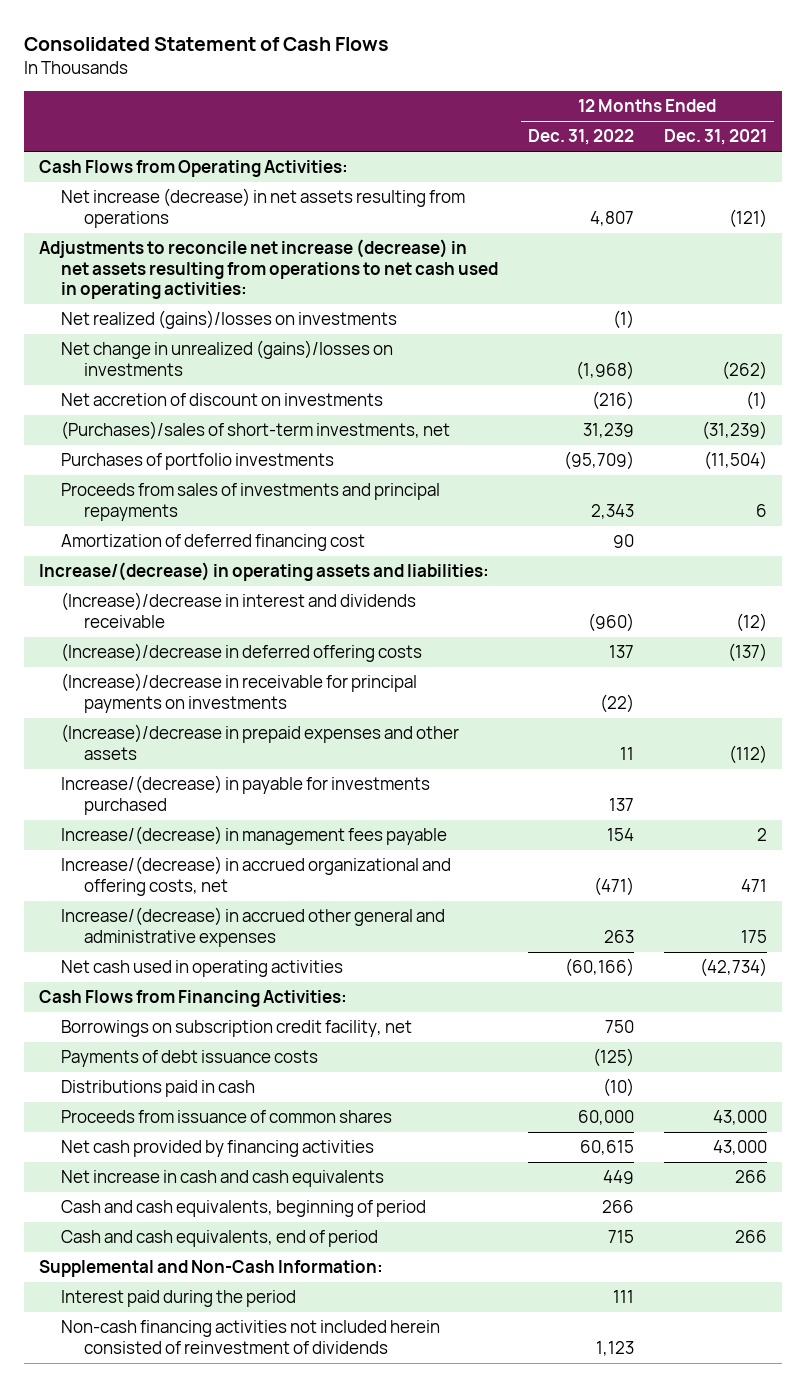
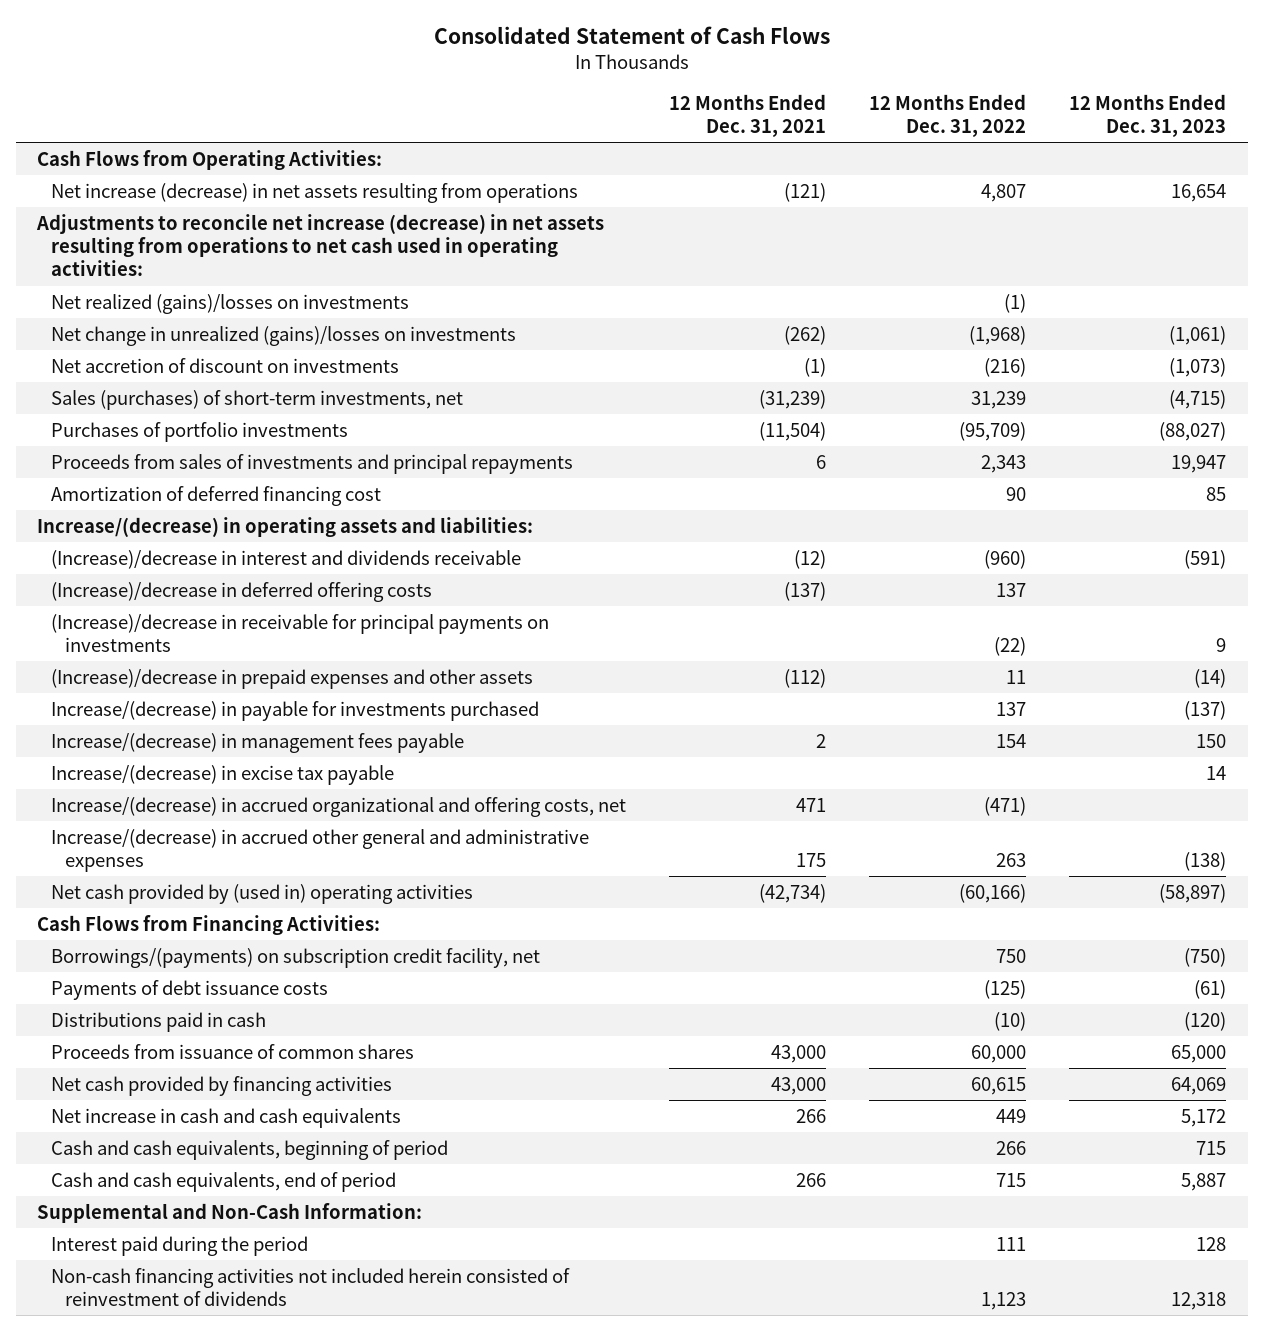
none -> [1069,93,1227,137] 12 Months Ended Dec. 31, 2023
[61,421,451,441] (Purchases)/sales of short-term investments, net -> [50,389,463,410] Sales (purchases) of short-term investments, net
none -> [50,764,394,785] Increase/(decrease) in excise tax payable
[61,960,344,978] Net cash used in operating activities -> [50,883,473,904] Net cash provided by (used in) operating activities
[61,1020,413,1038] Borrowings on subscription credit facility, net -> [50,947,540,968] Borrowings/(payments) on subscription credit facility, net

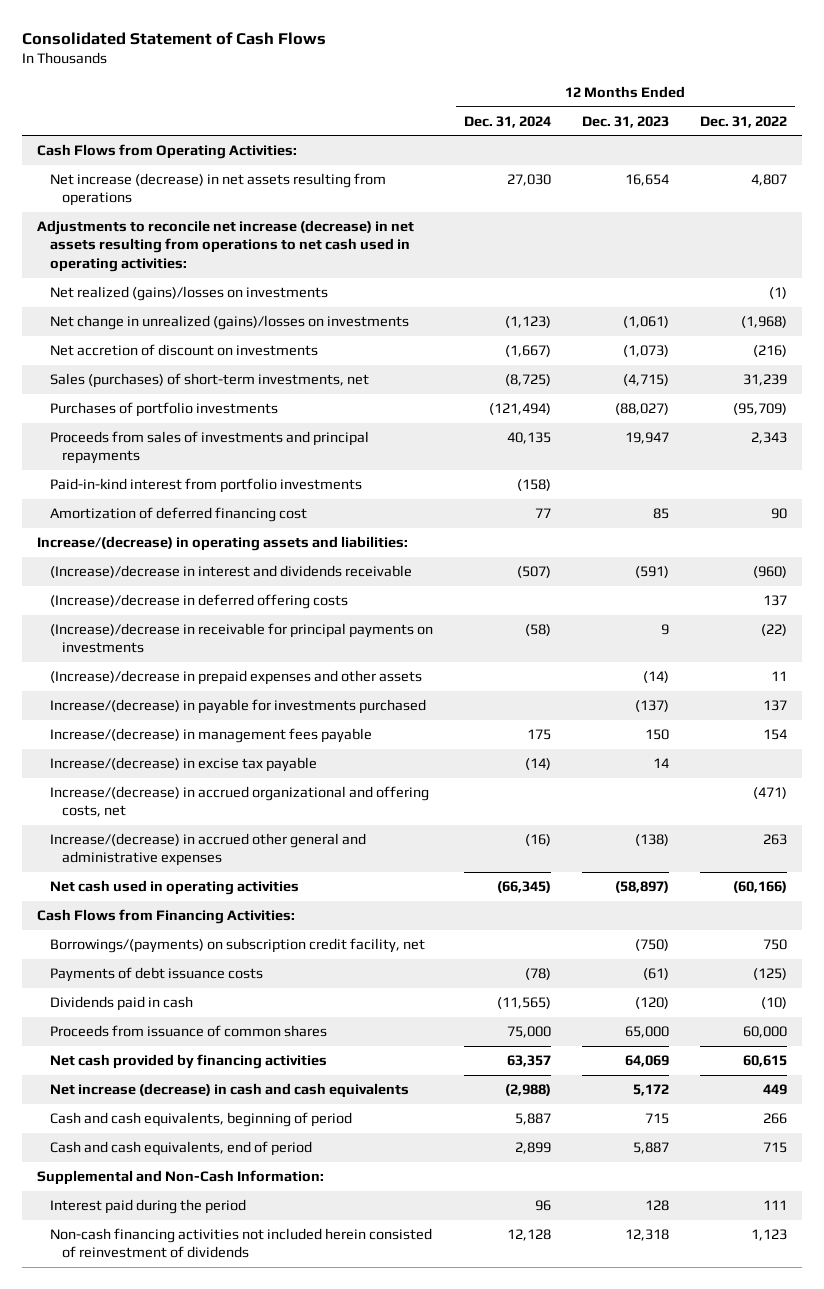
[669,93,827,137] 12 Months Ended Dec. 31, 2021 -> none
none -> [463,115,551,128] Dec. 31, 2024
none -> [49,478,362,494] Paid-in-kind interest from portfolio investments
[50,883,473,904] Net cash provided by (used in) operating activities -> [49,880,299,896] Net cash used in operating activities
[50,1011,266,1032] Distributions paid in cash -> [49,996,193,1012] Dividends paid in cash
[50,1107,401,1128] Net increase in cash and cash equivalents -> [49,1083,409,1099] Net increase (decrease) in cash and cash equivalents

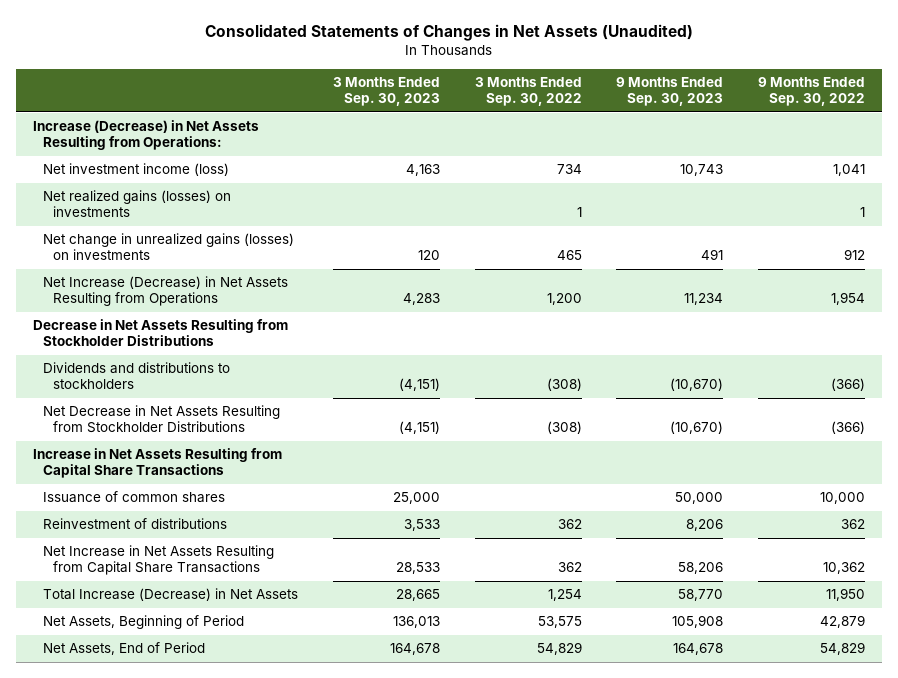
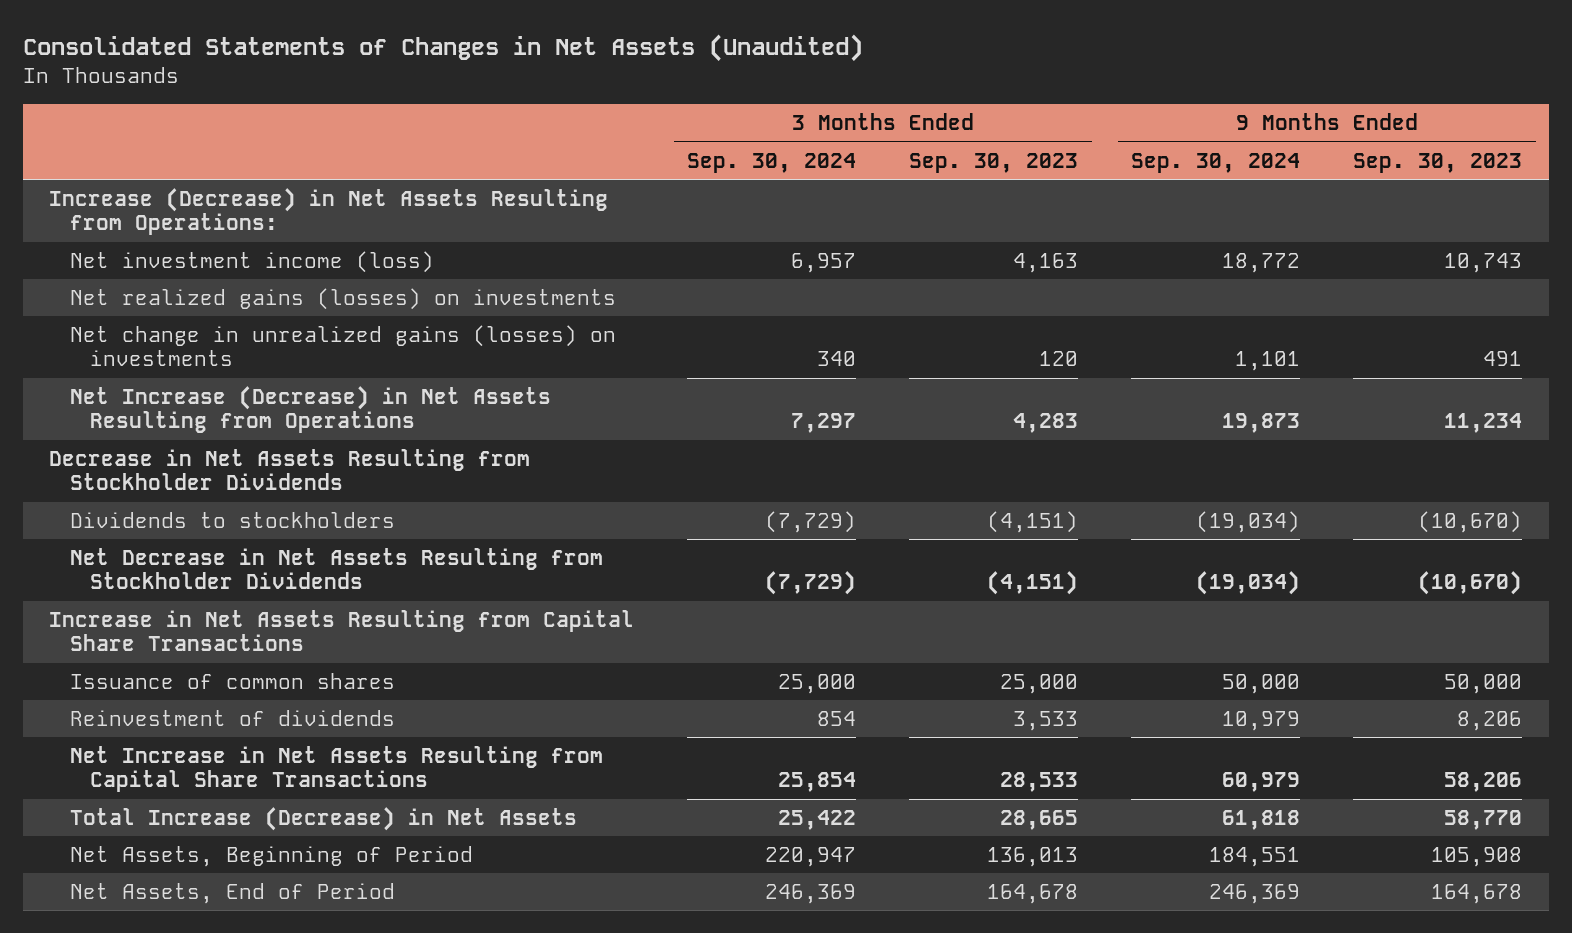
[474,77,582,107] 3 Months Ended Sep. 30, 2022 -> none
[758,77,866,107] 9 Months Ended Sep. 30, 2022 -> none
none -> [687,152,857,173] Sep. 30, 2024
none -> [1131,152,1301,173] Sep. 30, 2024
[32,319,288,347] Decrease in Net Assets Resulting from Stockholder Distributions -> [49,449,531,491] Decrease in Net Assets Resulting from Stockholder Dividends
[42,362,230,390] Dividends and distributions to stockholders -> [69,512,395,529] Dividends to stockholders
[42,405,280,434] Net Decrease in Net Assets Resulting from Stockholder Distributions -> [69,548,603,590] Net Decrease in Net Assets Resulting from Stockholder Dividends
[42,518,227,530] Reinvestment of distributions -> [69,710,395,727] Reinvestment of dividends

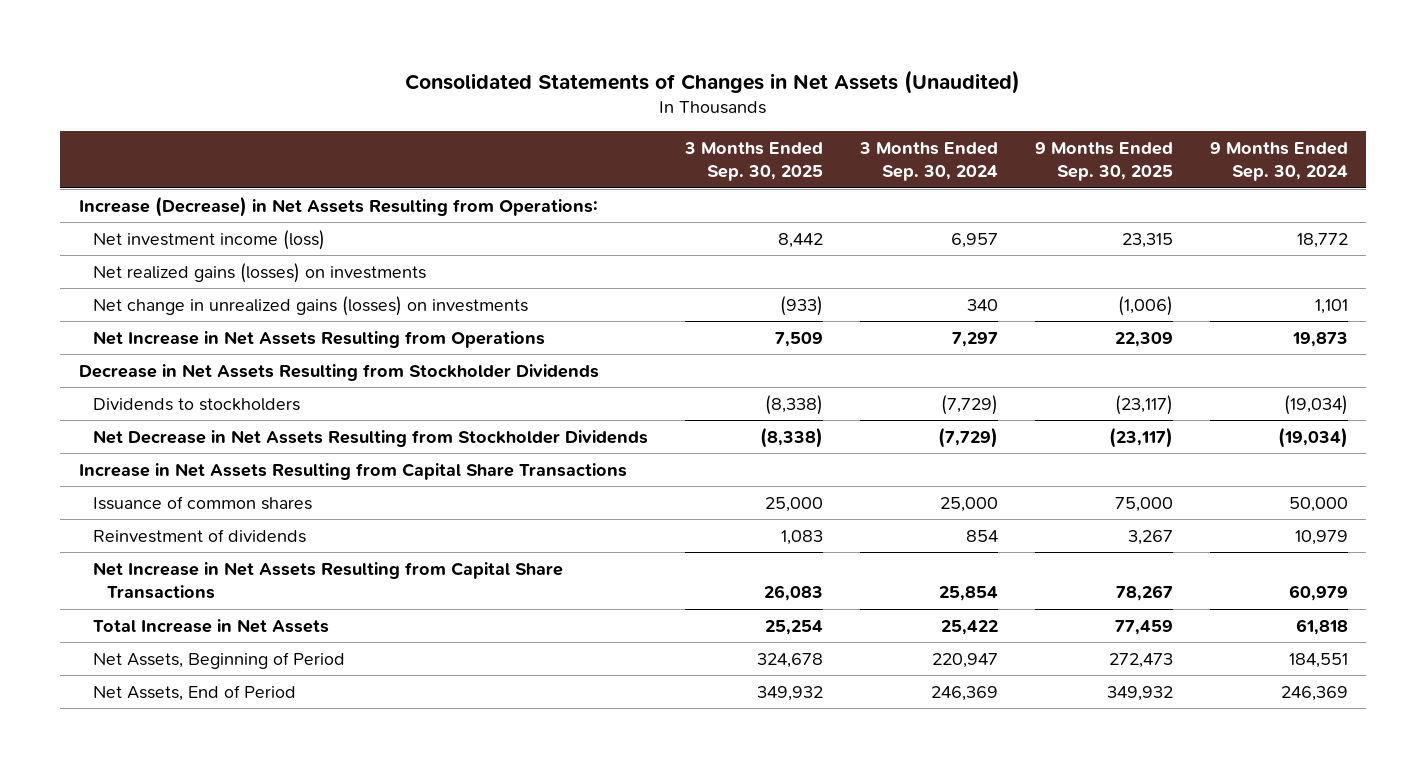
[909,152,1079,173] Sep. 30, 2023 -> none
[1353,152,1523,173] Sep. 30, 2023 -> none
none -> [684,141,824,181] 3 Months Ended Sep. 30, 2025
none -> [1034,141,1173,181] 9 Months Ended Sep. 30, 2025
[69,386,551,434] Net Increase (Decrease) in Net Assets Resulting from Operations -> [93,330,546,348] Net Increase in Net Assets Resulting from Operations
[69,807,577,832] Total Increase (Decrease) in Net Assets -> [93,618,330,633] Total Increase in Net Assets

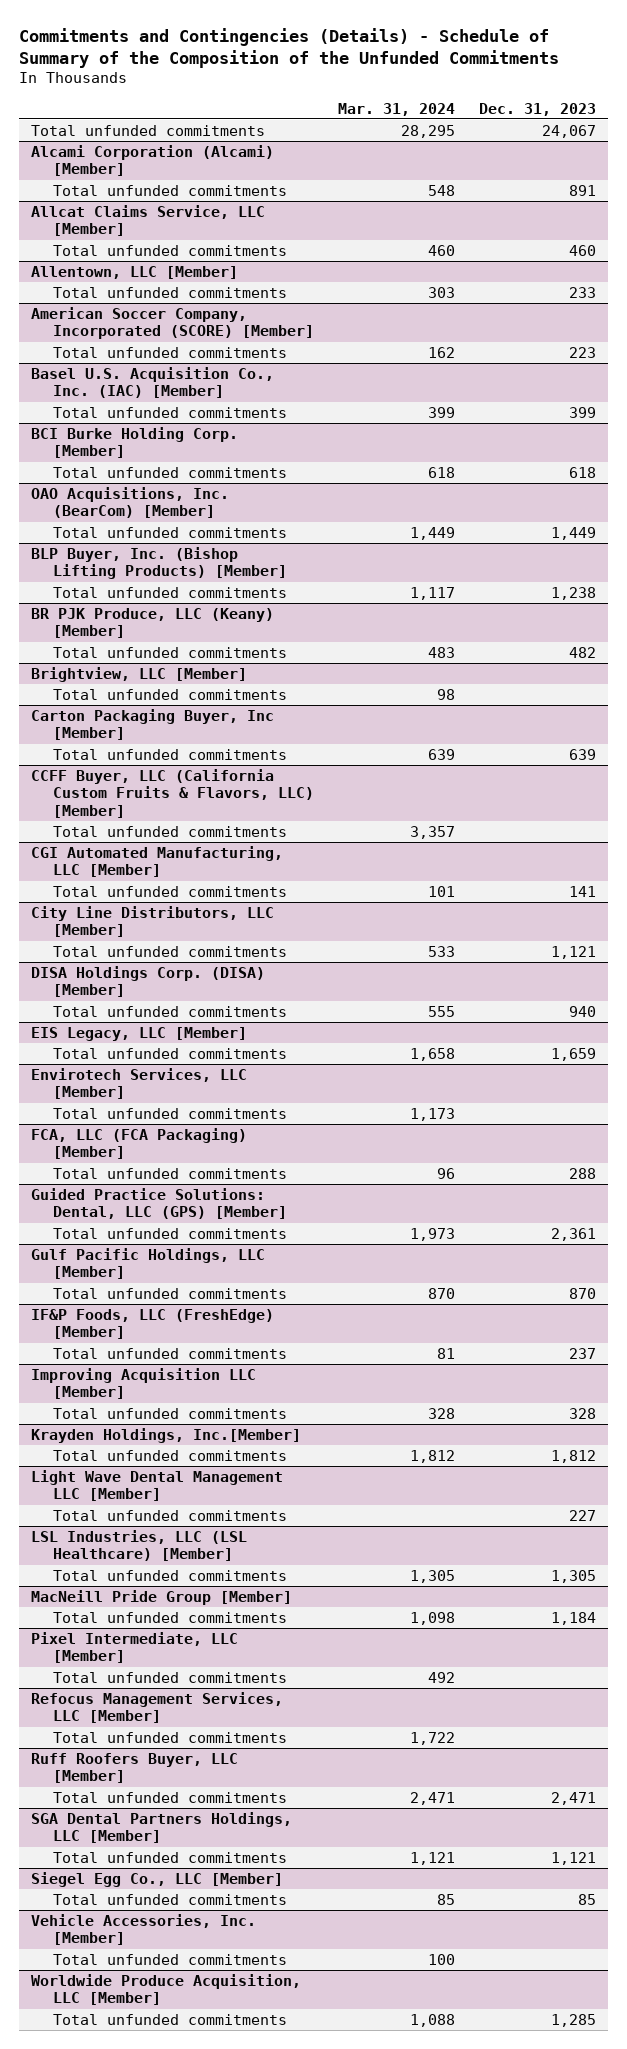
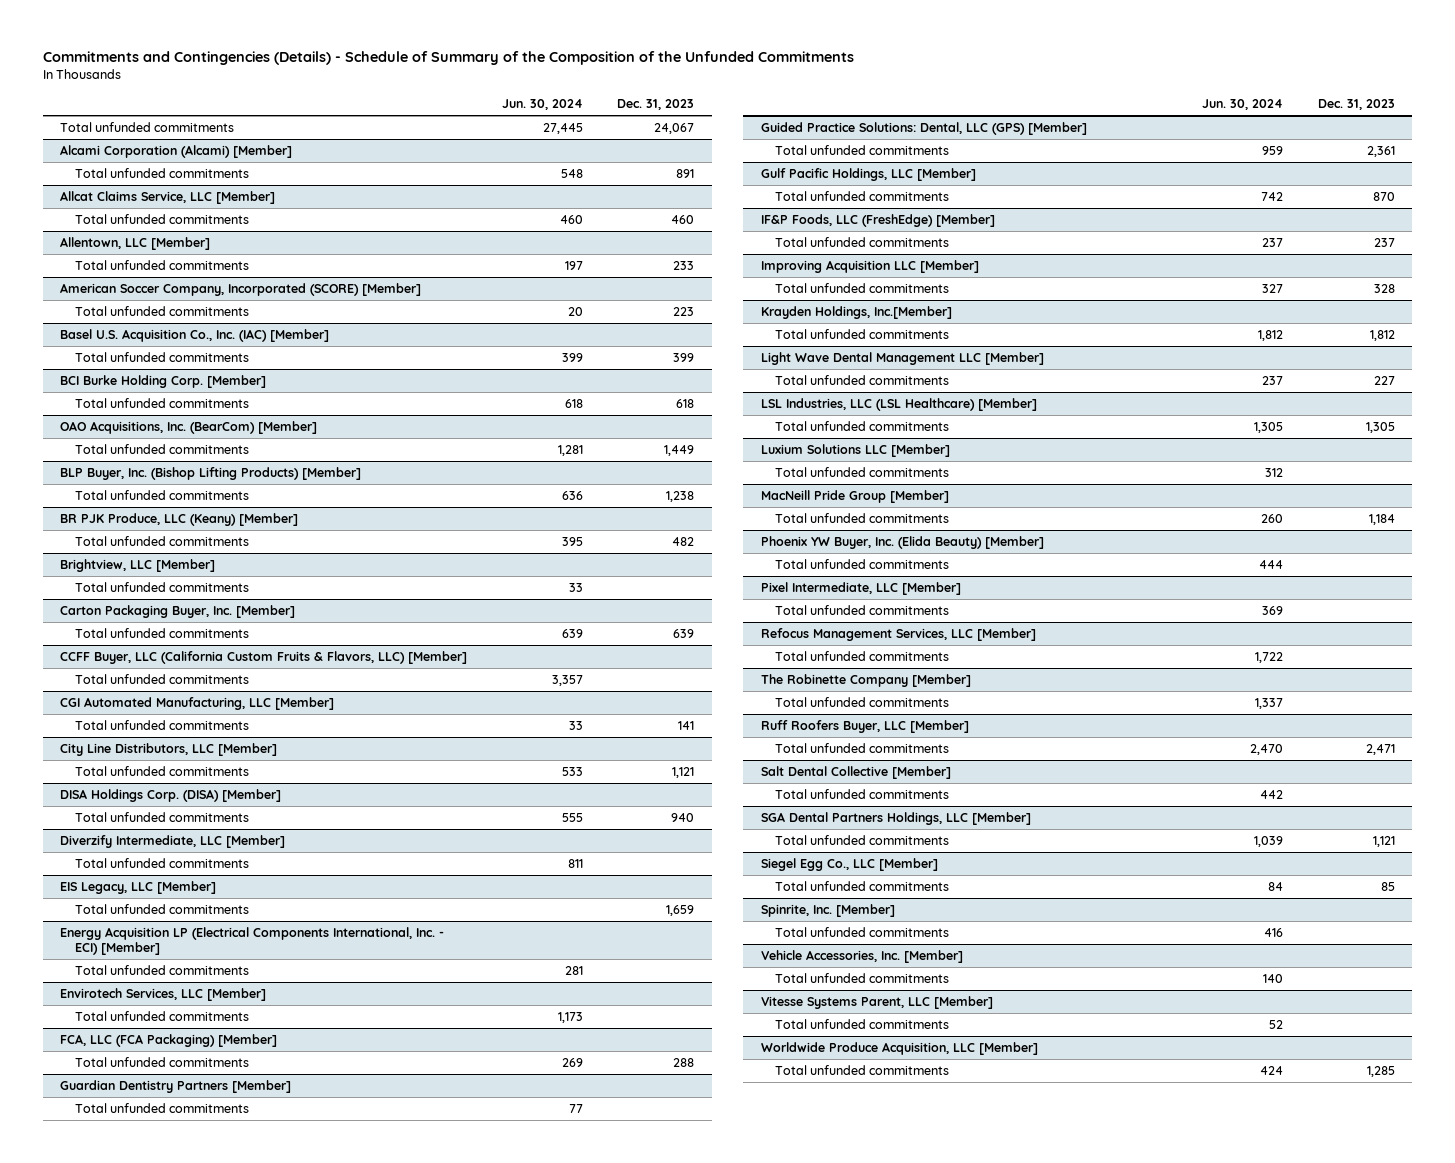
[338,102,456,116] Mar. 31, 2024 -> none
none -> [501,99,583,111] Jun. 30, 2024
[31,708,275,741] Carton Packaging Buyer, Inc [Member] -> [59,604,295,618] Carton Packaging Buyer, Inc. [Member]
none -> [59,834,285,848] Diverzify Intermediate, LLC [Member]
none -> [74,857,249,868] Total unfunded commitments
none -> [59,926,444,956] Energy Acquisition LP (Electrical Components International, Inc. - ECI) [Member]
none -> [74,964,249,975] Total unfunded commitments
none -> [59,1079,291,1093] Guardian Dentistry Partners [Member]
none -> [74,1102,249,1113] Total unfunded commitments
none -> [760,443,950,457] Luxium Solutions LLC [Member]
none -> [775,466,950,477] Total unfunded commitments
none -> [760,535,1044,549] Phoenix YW Buyer, Inc. (Elida Beauty) [Member]
none -> [775,558,950,569] Total unfunded commitments
none -> [760,673,971,687] The Robinette Company [Member]
none -> [775,696,950,707] Total unfunded commitments
none -> [760,765,951,779] Salt Dental Collective [Member]
none -> [775,788,950,799] Total unfunded commitments
none -> [760,903,895,917] Spinrite, Inc. [Member]
none -> [775,926,950,937] Total unfunded commitments
none -> [760,995,993,1009] Vitesse Systems Parent, LLC [Member]
none -> [775,1018,950,1029] Total unfunded commitments

